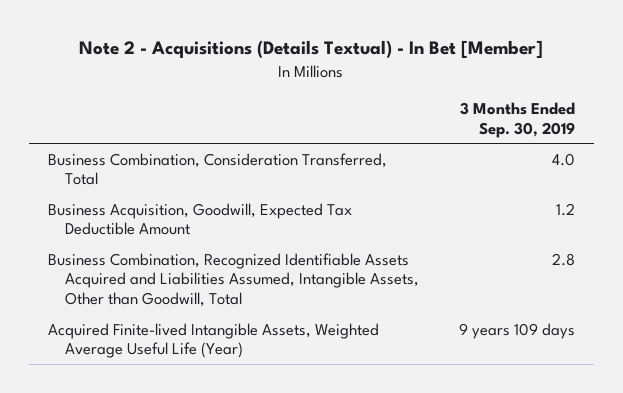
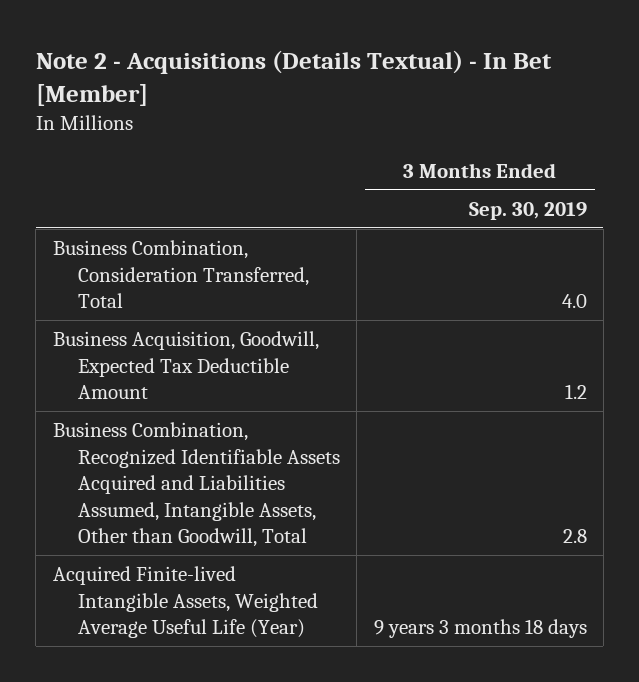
[458,322,575,339] 9 years 109 days -> [373,619,587,639] 9 years 3 months 18 days

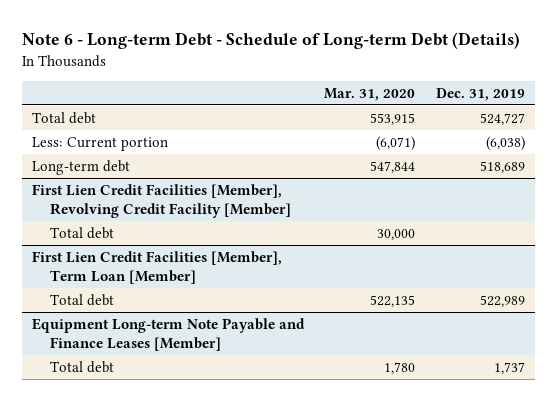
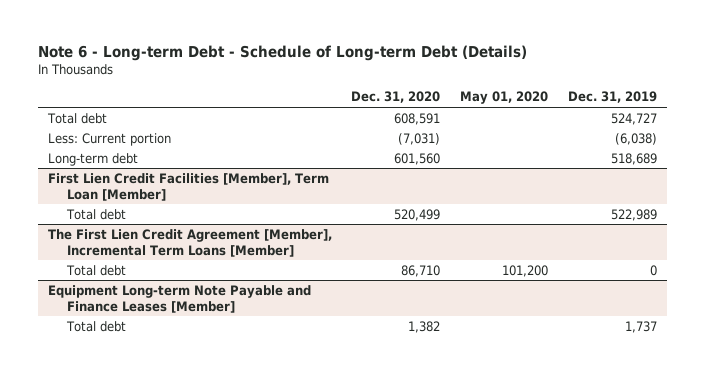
[324,87,416,101] Mar. 31, 2020 -> none
none -> [351,91,441,104] Dec. 31, 2020
none -> [460,91,549,105] May 01, 2020
[31,183,291,219] First Lien Credit Facilities [Member], Revolving Credit Facility [Member] -> none
[49,226,114,239] Total debt -> none
none -> [47,228,332,257] The First Lien Credit Agreement [Member], Incremental Term Loans [Member]
none -> [65,264,126,276] Total debt

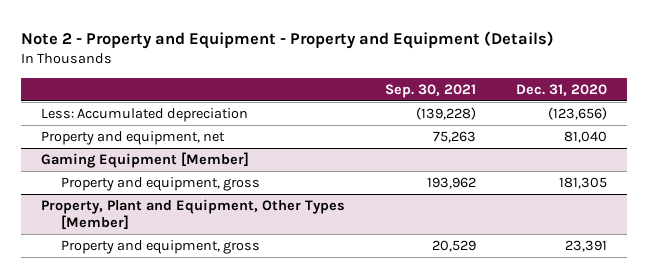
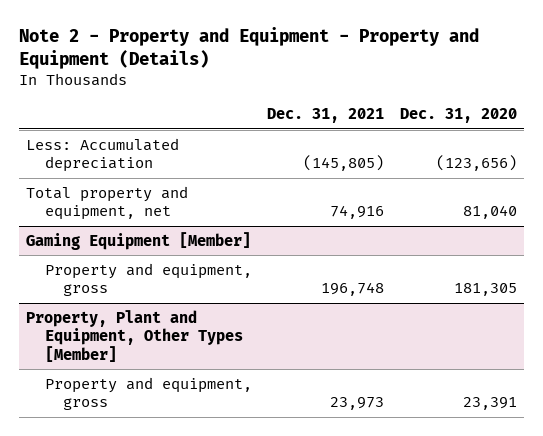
[385,83,477,98] Sep. 30, 2021 -> none
none -> [267,108,385,124] Dec. 31, 2021
[41,131,226,146] Property and equipment, net -> [26,185,189,221] Total property and equipment, net

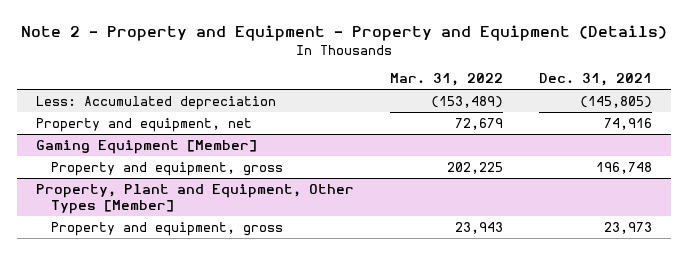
[399,108,517,124] Dec. 31, 2020 -> none
none -> [389,73,503,87] Mar. 31, 2022
[26,185,189,221] Total property and equipment, net -> [35,117,252,132] Property and equipment, net

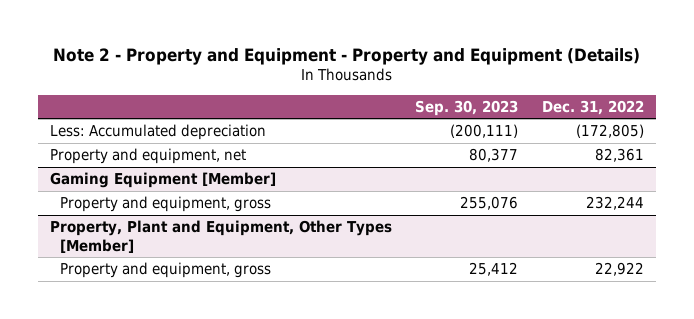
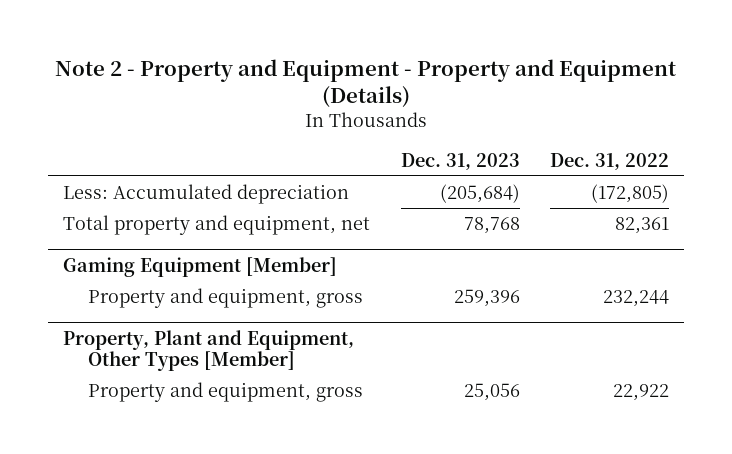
[415,100,519,117] Sep. 30, 2023 -> none
none -> [400,153,520,171] Dec. 31, 2023
[50,148,247,165] Property and equipment, net -> [63,214,371,235] Total property and equipment, net

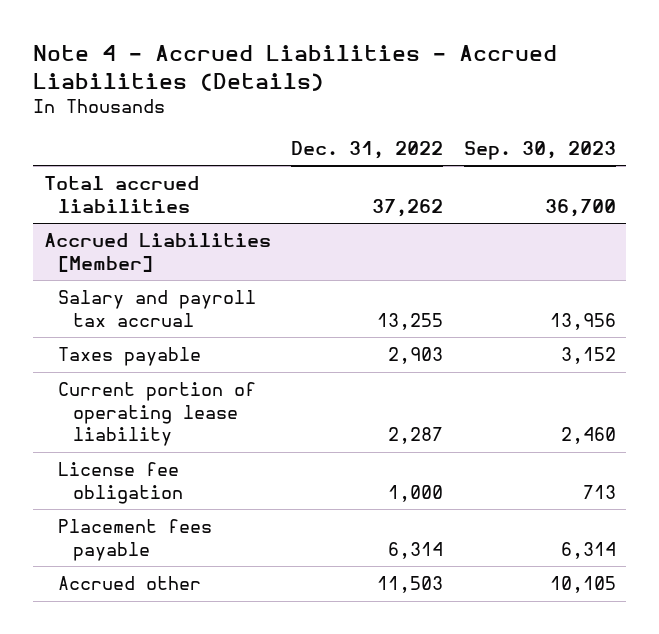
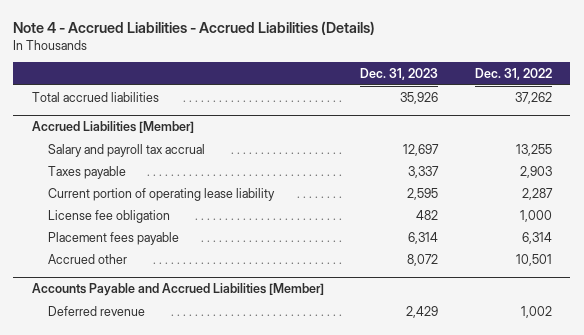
[463,140,616,160] Sep. 30, 2023 -> none
none -> [360,68,439,81] Dec. 31, 2023
[377,576,444,594] 11,503 -> [516,253,553,266] 10,501
none -> [31,283,324,297] Accounts Payable and Accrued Liabilities [Member]
none -> [47,305,145,316] Deferred revenue

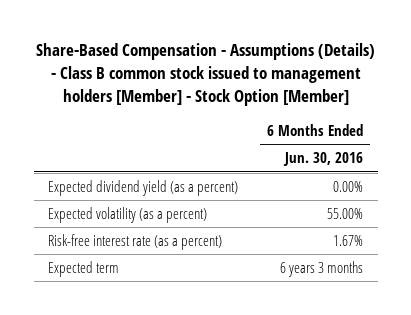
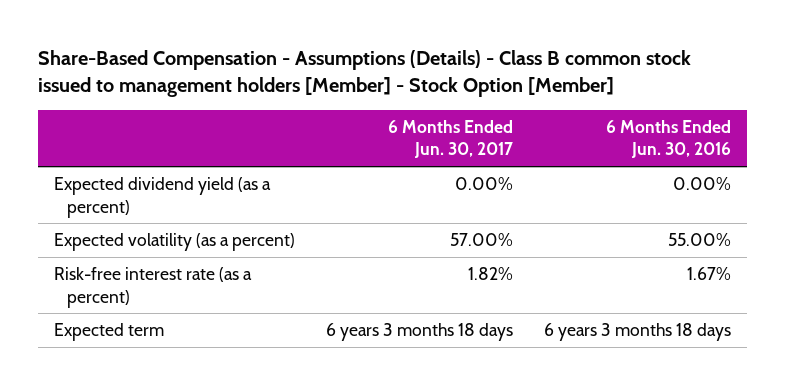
none -> [387,119,513,159] 6 Months Ended Jun. 30, 2017
[280,260,364,277] 6 years 3 months -> [543,323,731,342] 6 years 3 months 18 days

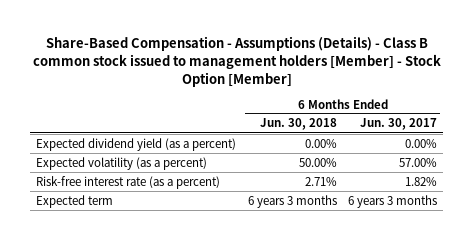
[605,119,731,159] 6 Months Ended Jun. 30, 2016 -> none
none -> [259,118,337,131] Jun. 30, 2018
[325,323,513,342] 6 years 3 months 18 days -> [348,194,438,208] 6 years 3 months

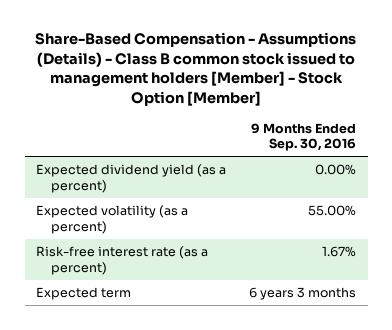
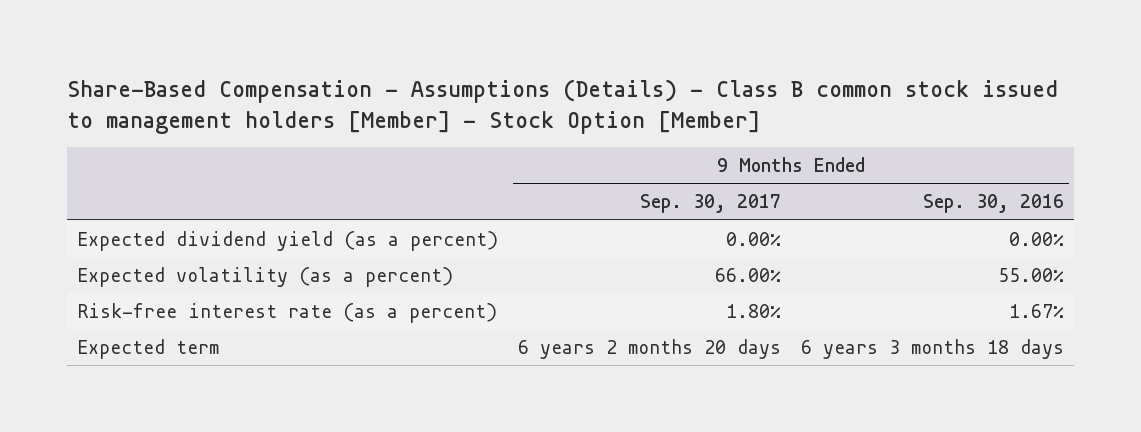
none -> [640,194,782,214] Sep. 30, 2017
[249,287,357,301] 6 years 3 months -> [801,338,1065,359] 6 years 3 months 18 days

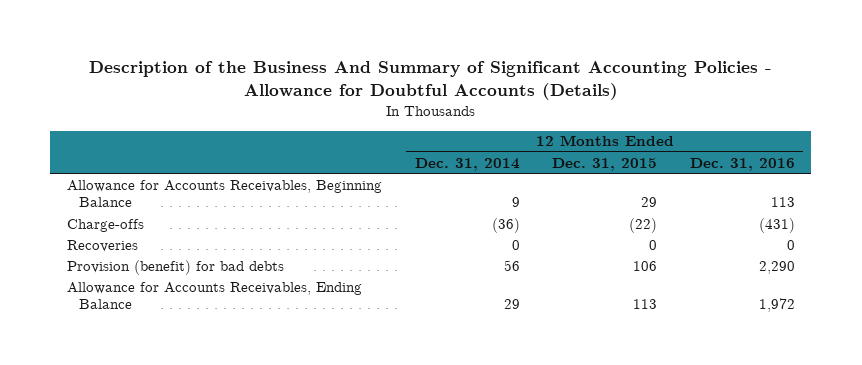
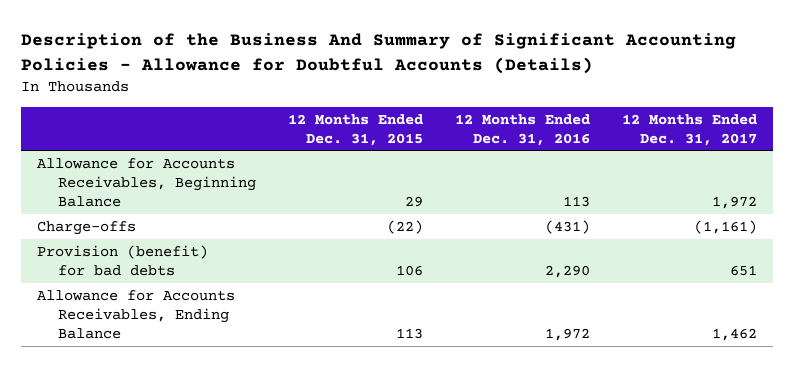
[414,157,520,171] Dec. 31, 2014 -> none
none -> [622,113,758,146] 12 Months Ended Dec. 31, 2017
[66,239,138,252] Recoveries -> none

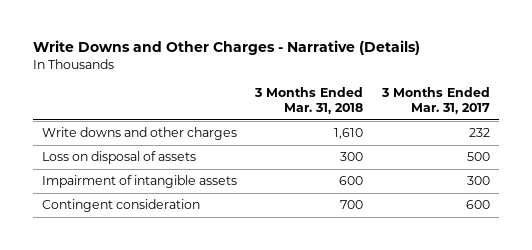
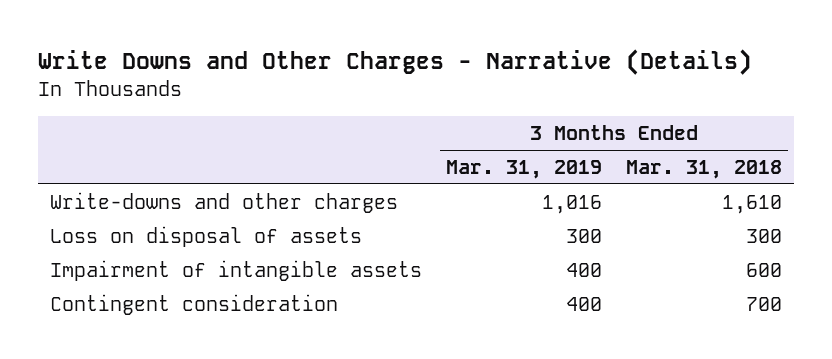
[380,87,490,115] 3 Months Ended Mar. 31, 2017 -> none
none -> [446,160,603,180] Mar. 31, 2019
[41,127,237,141] Write downs and other charges -> [50,191,399,213] Write-downs and other charges

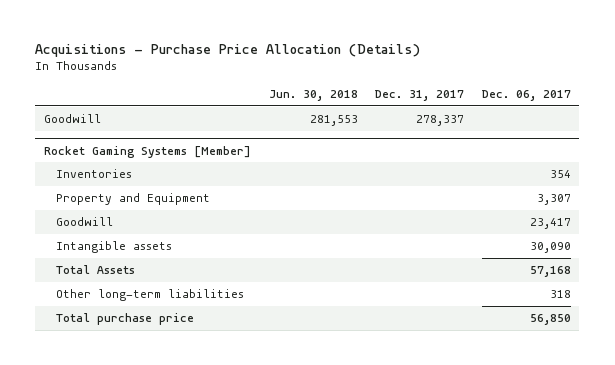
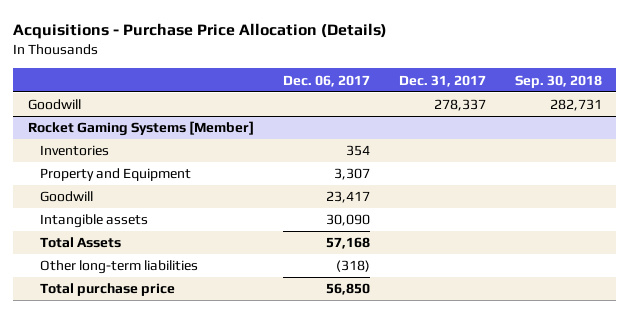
[268,90,358,102] Jun. 30, 2018 -> none
none -> [514,74,602,88] Sep. 30, 2018
[549,289,571,298] 318 -> [335,260,370,273] (318)

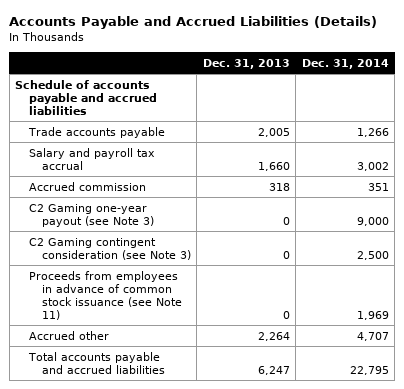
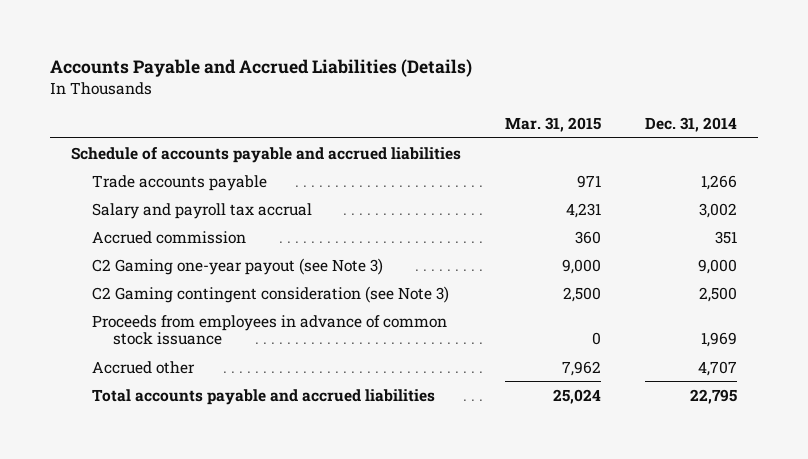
[202,58,290,69] Dec. 31, 2013 -> none
none -> [504,117,601,133] Mar. 31, 2015
[28,270,182,320] Proceeds from employees in advance of common stock issuance (see Note 11) -> [91,314,447,346] Proceeds from employees in advance of common stock issuance

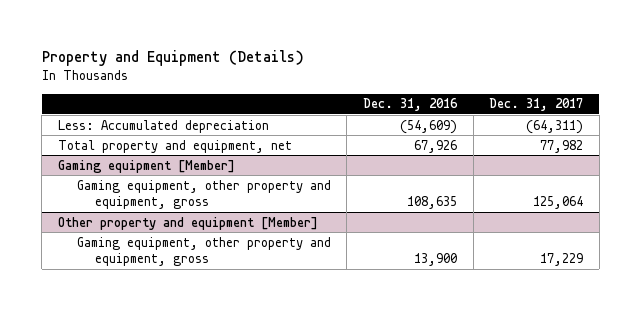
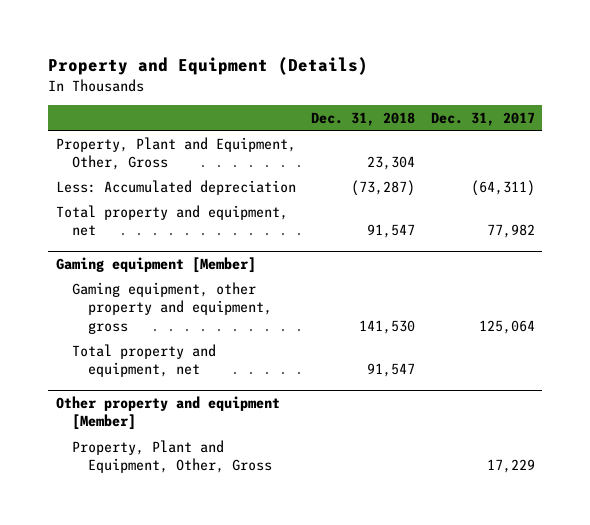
[362,98,458,112] Dec. 31, 2016 -> none
none -> [311,112,416,127] Dec. 31, 2018
none -> [55,136,296,171] Property, Plant and Equipment, Other, Gross
none -> [71,343,216,378] Total property and equipment, net
[76,236,331,267] Gaming equipment, other property and equipment, gross -> [71,439,272,474] Property, Plant and Equipment, Other, Gross

